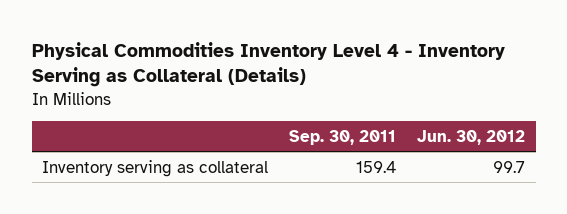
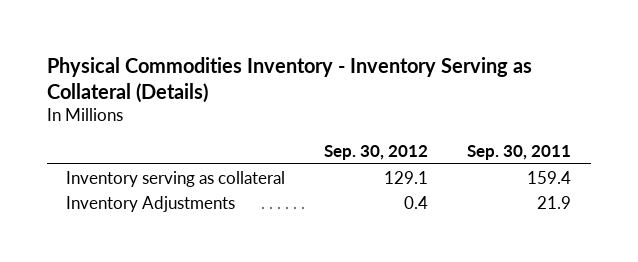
[31,41,505,88] Physical Commodities Inventory Level 4 - Inventory Serving as Collateral (Details) -> [46,56,532,103] Physical Commodities Inventory - Inventory Serving as Collateral (Details)
[417,129,526,145] Jun. 30, 2012 -> none
none -> [324,144,429,160] Sep. 30, 2012
none -> [66,195,236,212] Inventory Adjustments

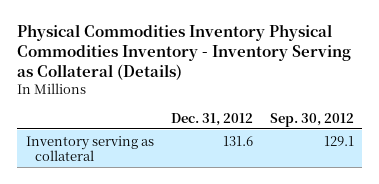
[46,56,532,103] Physical Commodities Inventory - Inventory Serving as Collateral (Details) -> [17,24,352,80] Physical Commodities Inventory Physical Commodities Inventory - Inventory Serving as Collateral (Details)
[467,144,572,160] Sep. 30, 2011 -> none
none -> [170,112,253,126] Dec. 31, 2012
[66,195,236,212] Inventory Adjustments -> none

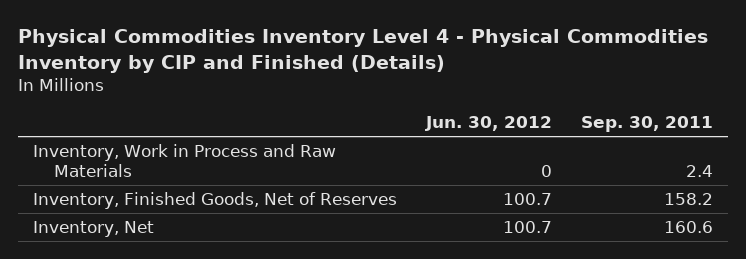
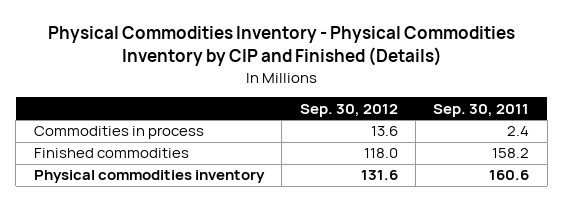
[17,29,708,74] Physical Commodities Inventory Level 4 - Physical Commodities Inventory by CIP and Finished (Details) -> [47,26,515,67] Physical Commodities Inventory - Physical Commodities Inventory by CIP and Finished (Details)
[424,115,552,131] Jun. 30, 2012 -> none
none -> [299,103,398,117] Sep. 30, 2012
[32,144,336,177] Inventory, Work in Process and Raw Materials -> [33,126,204,140] Commodities in process
[32,192,397,210] Inventory, Finished Goods, Net of Reserves -> [33,148,189,159] Finished commodities
[32,221,154,238] Inventory, Net -> [33,170,265,184] Physical commodities inventory

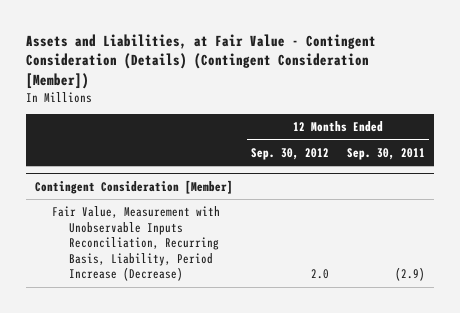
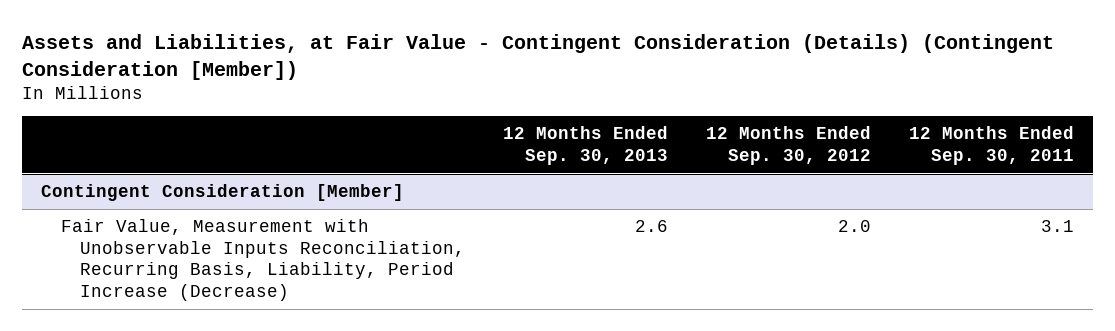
none -> [503,126,669,165] 12 Months Ended Sep. 30, 2013
[394,267,425,282] (2.9) -> [1041,220,1075,233] 3.1

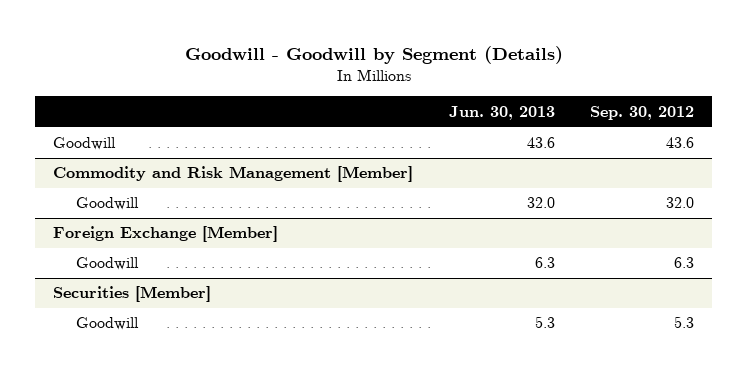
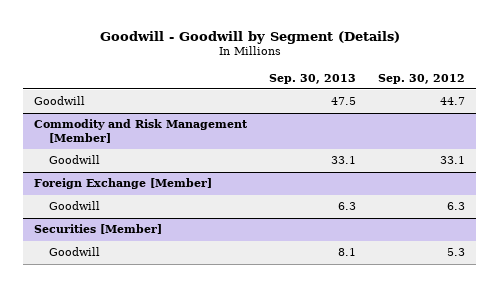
[448,105,555,120] Jun. 30, 2013 -> none
none -> [269,73,357,84] Sep. 30, 2013
[666,137,695,149] 43.6 -> [439,97,465,106] 44.7
[666,197,695,209] 32.0 -> [439,156,465,165] 33.1

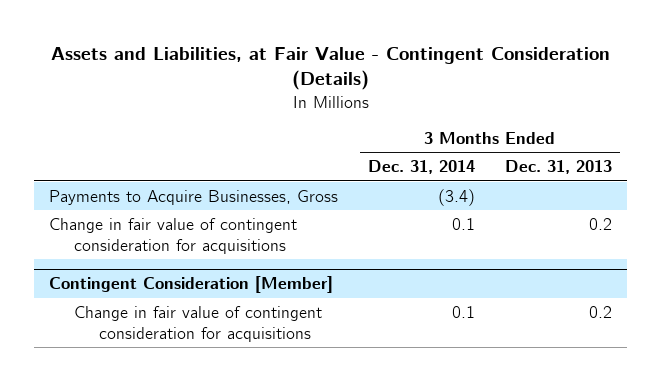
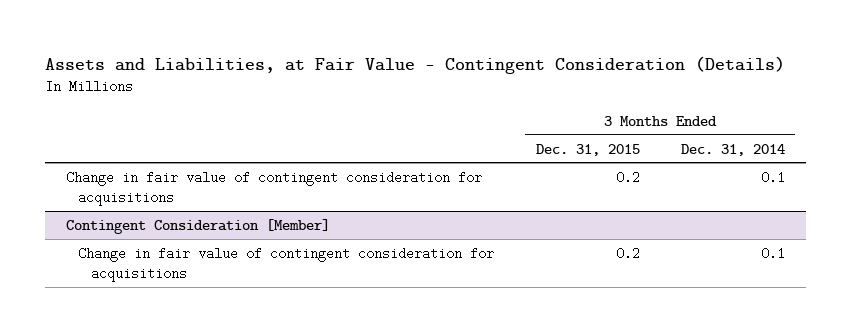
[505,160,613,175] Dec. 31, 2013 -> none
none -> [535,143,640,156] Dec. 31, 2015
[48,189,338,205] Payments to Acquire Businesses, Gross -> none

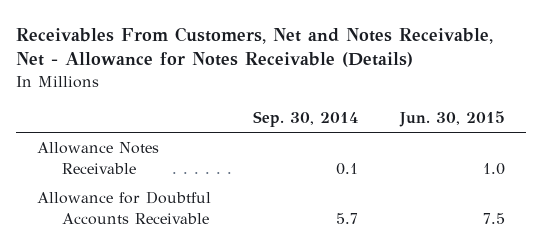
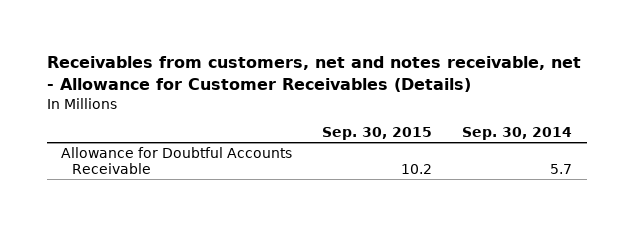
[16,26,494,68] Receivables From Customers, Net and Notes Receivable, Net - Allowance for Notes Receivable (Details) -> [46,56,581,92] Receivables from customers, net and notes receivable, net - Allowance for Customer Receivables (Details)
[399,110,506,127] Jun. 30, 2015 -> none
none -> [322,127,433,141] Sep. 30, 2015
[37,142,160,174] Allowance Notes Receivable -> none

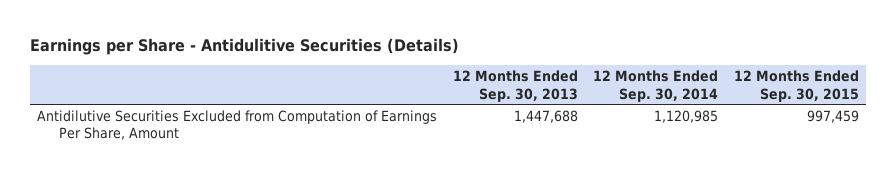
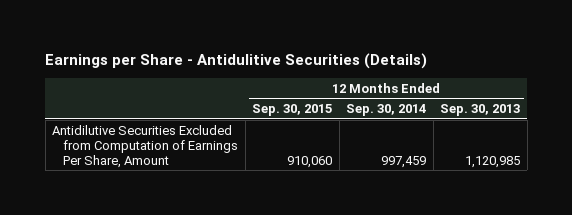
[513,109,578,123] 1,447,688 -> [465,155,521,168] 1,120,985
[654,109,719,123] 1,120,985 -> [381,155,427,168] 997,459
[806,109,859,123] 997,459 -> [287,155,333,168] 910,060

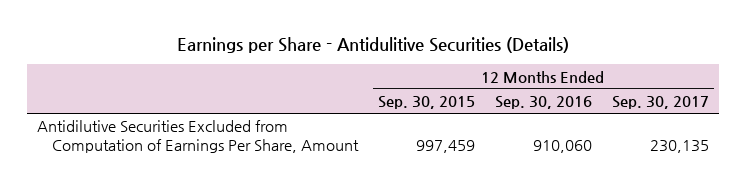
[346,104,427,117] Sep. 30, 2014 -> none
[440,104,521,117] Sep. 30, 2013 -> none
none -> [494,95,592,109] Sep. 30, 2016
none -> [611,95,709,109] Sep. 30, 2017
[287,155,333,168] 910,060 -> [415,139,475,153] 997,459

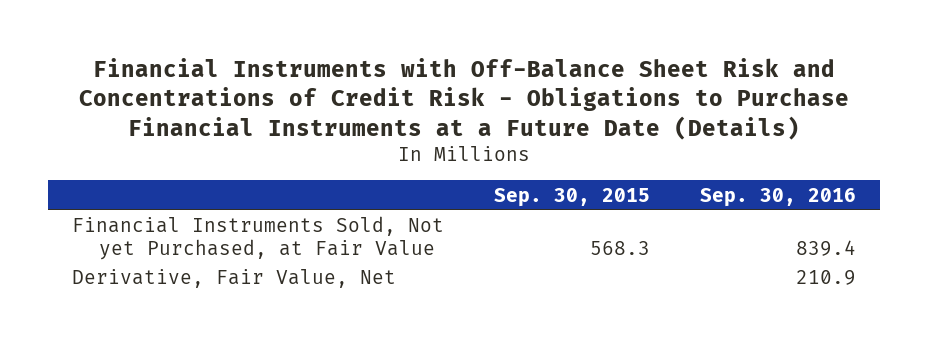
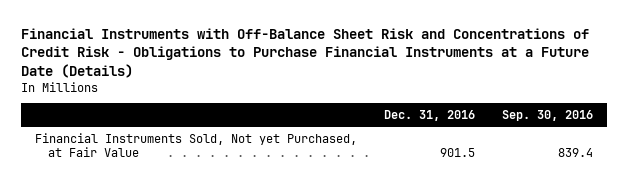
[494,187,651,207] Sep. 30, 2015 -> none
none -> [384,109,476,121] Dec. 31, 2016
[72,269,397,289] Derivative, Fair Value, Net -> none

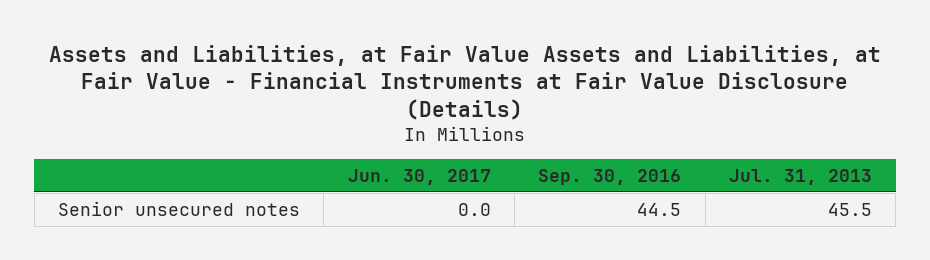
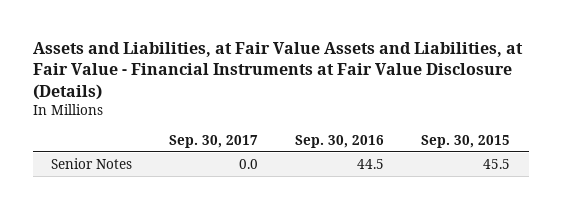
[347,168,491,185] Jun. 30, 2017 -> none
[729,168,873,185] Jul. 31, 2013 -> none
none -> [169,135,259,149] Sep. 30, 2017
none -> [421,135,511,149] Sep. 30, 2015
[58,201,301,217] Senior unsecured notes -> [51,158,133,170] Senior Notes

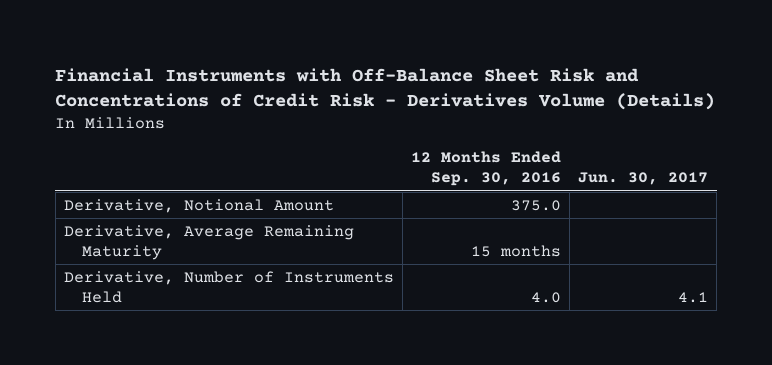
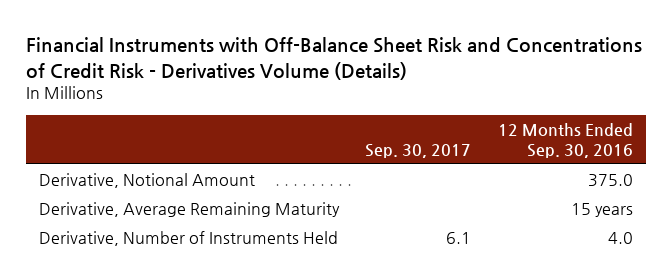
[578,172,709,186] Jun. 30, 2017 -> none
none -> [365,144,472,159] Sep. 30, 2017
[471,244,562,257] 15 months -> [570,203,633,218] 15 years

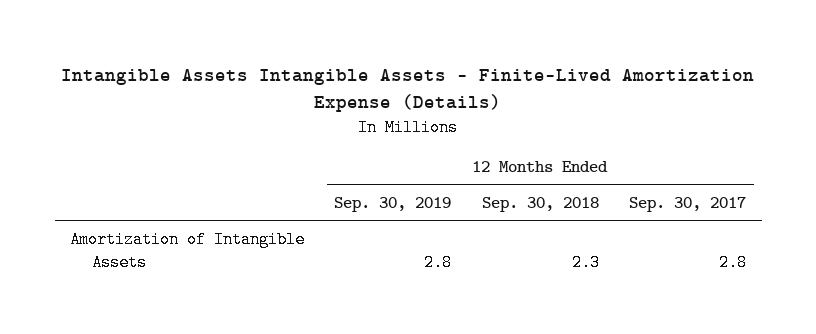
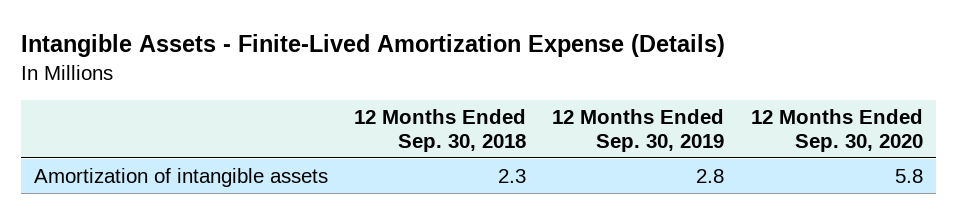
[61,69,755,113] Intangible Assets Intangible Assets - Finite-Lived Amortization Expense (Details) -> [20,34,725,58] Intangible Assets - Finite-Lived Amortization Expense (Details)
[629,196,747,212] Sep. 30, 2017 -> none
none -> [750,108,923,152] 12 Months Ended Sep. 30, 2020
[69,231,305,271] Amortization of Intangible Assets -> [33,168,328,188] Amortization of intangible assets

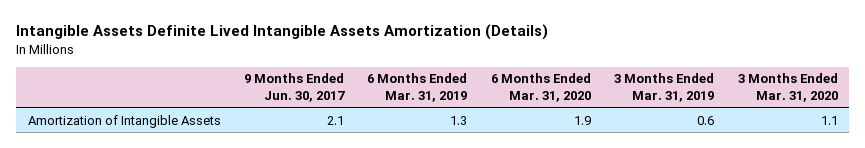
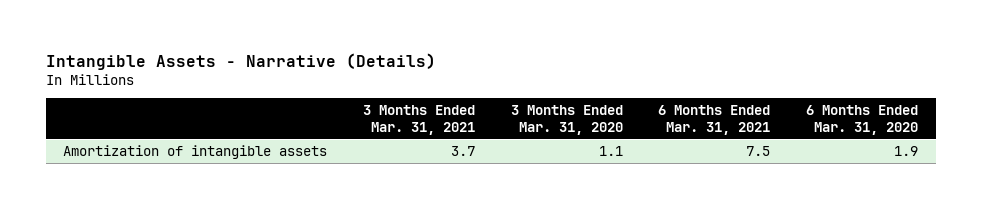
[15,24,548,41] Intangible Assets Definite Lived Intangible Assets Amortization (Details) -> [45,52,436,70] Intangible Assets - Narrative (Details)
[244,73,346,102] 9 Months Ended Jun. 30, 2017 -> none
[367,73,468,102] 6 Months Ended Mar. 31, 2019 -> none
[614,73,715,102] 3 Months Ended Mar. 31, 2019 -> none
none -> [362,104,475,136] 3 Months Ended Mar. 31, 2021
none -> [658,104,771,136] 6 Months Ended Mar. 31, 2021
[27,114,221,128] Amortization of Intangible Assets -> [63,145,328,160] Amortization of intangible assets

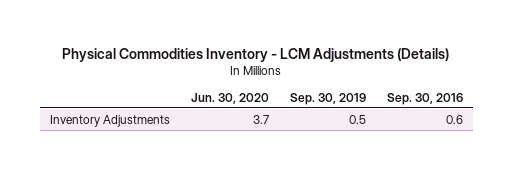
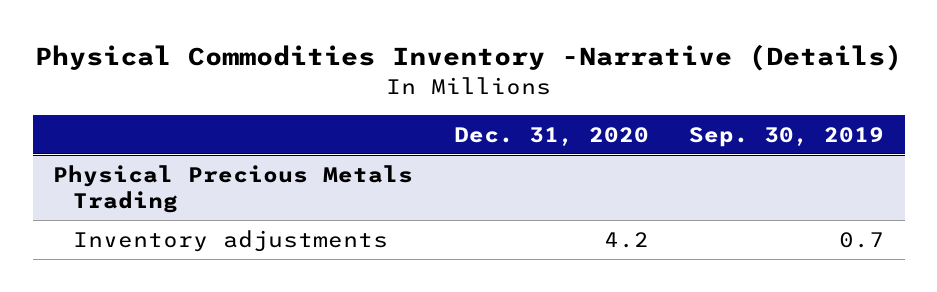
[62,47,450,62] Physical Commodities Inventory - LCM Adjustments (Details) -> [34,44,902,72] Physical Commodities Inventory -Narrative (Details)
[190,93,269,105] Jun. 30, 2020 -> none
[386,93,463,106] Sep. 30, 2016 -> none
none -> [453,126,649,146] Dec. 31, 2020
none -> [52,164,413,213] Physical Precious Metals Trading
[50,114,171,127] Inventory Adjustments -> [73,229,389,252] Inventory adjustments
[348,114,366,124] 0.5 -> [839,231,885,248] 0.7

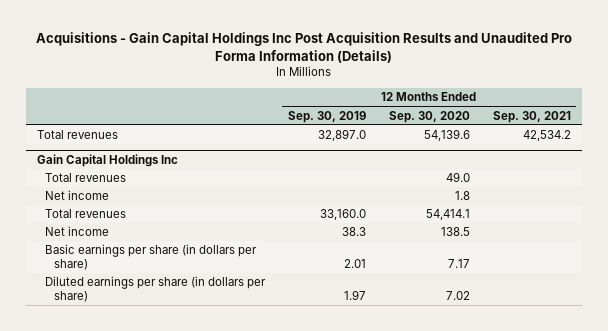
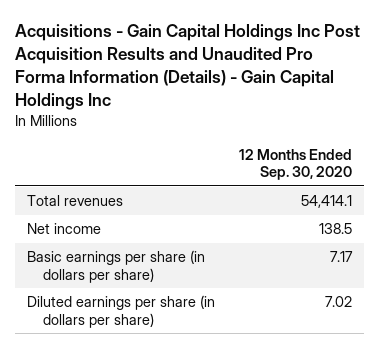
[35,32,572,63] Acquisitions - Gain Capital Holdings Inc Post Acquisition Results and Unaudited Pro Forma Information (Details) -> [14,24,360,110] Acquisitions - Gain Capital Holdings Inc Post Acquisition Results and Unaudited Pro Forma Information (Details) - Gain Capital Holdings Inc
[288,110,367,123] Sep. 30, 2019 -> none
[492,110,571,123] Sep. 30, 2021 -> none
[36,130,118,140] Total revenues -> none
[36,153,178,167] Gain Capital Holdings Inc -> none
[45,173,127,183] Total revenues -> none
[45,190,110,201] Net income -> none

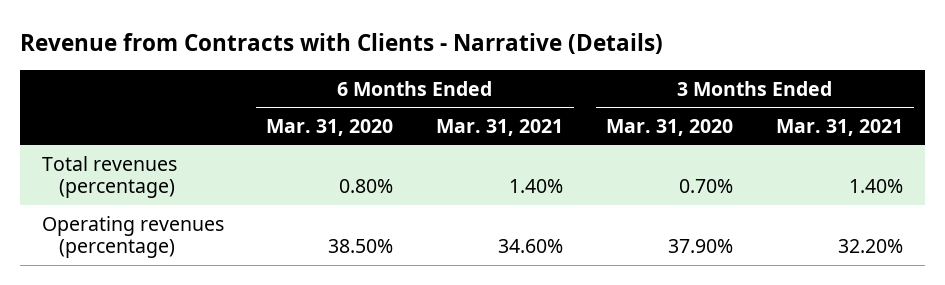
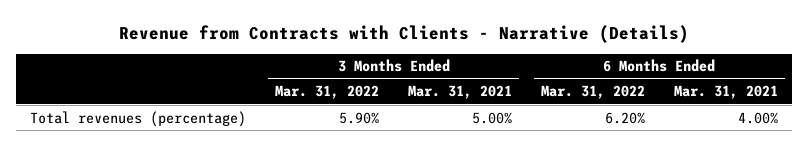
[266,118,394,136] Mar. 31, 2020 -> none
[606,118,734,136] Mar. 31, 2020 -> none
none -> [275,85,380,100] Mar. 31, 2022
none -> [540,85,645,100] Mar. 31, 2022
[41,215,224,259] Operating revenues (percentage) -> none
[509,179,564,194] 1.40% -> [737,111,778,124] 4.00%
[849,179,904,194] 1.40% -> [472,111,513,124] 5.00%

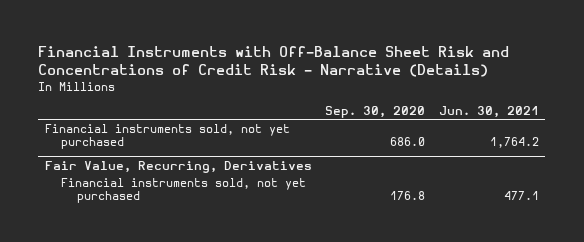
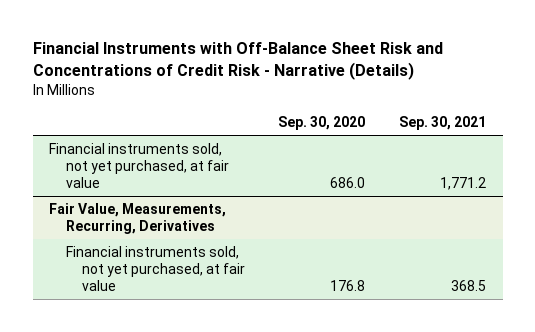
[438,106,539,119] Jun. 30, 2021 -> none
none -> [398,116,486,131] Sep. 30, 2021
[45,123,291,150] Financial instruments sold, not yet purchased -> [49,143,229,189] Financial instruments sold, not yet purchased, at fair value
[45,160,313,173] Fair Value, Recurring, Derivatives -> [49,203,227,235] Fair Value, Measurements, Recurring, Derivatives
[61,177,307,204] Financial instruments sold, not yet purchased -> [65,246,245,292] Financial instruments sold, not yet purchased, at fair value

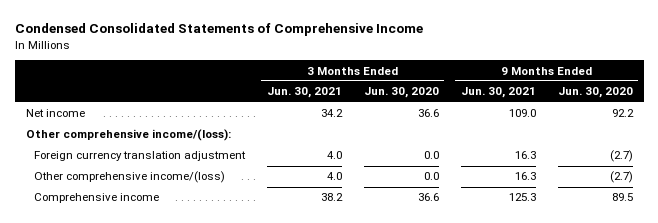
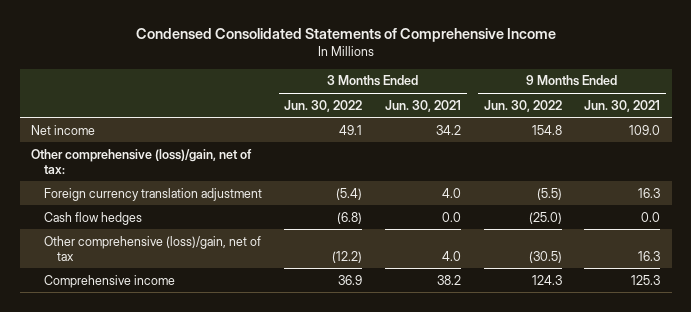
[363,87,439,99] Jun. 30, 2020 -> none
[557,87,633,99] Jun. 30, 2020 -> none
none -> [284,99,363,112] Jun. 30, 2022
none -> [483,99,562,112] Jun. 30, 2022
[25,129,231,142] Other comprehensive income/(loss): -> [31,148,253,174] Other comprehensive (loss)/gain, net of tax:
none -> [43,211,142,225] Cash flow hedges
[33,171,225,184] Other comprehensive income/(loss) -> [43,235,261,261] Other comprehensive (loss)/gain, net of tax

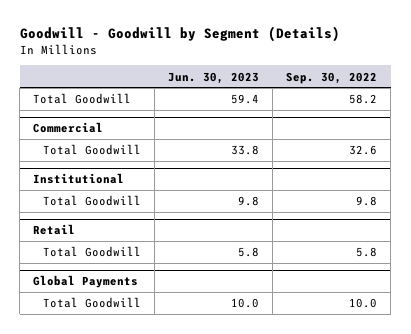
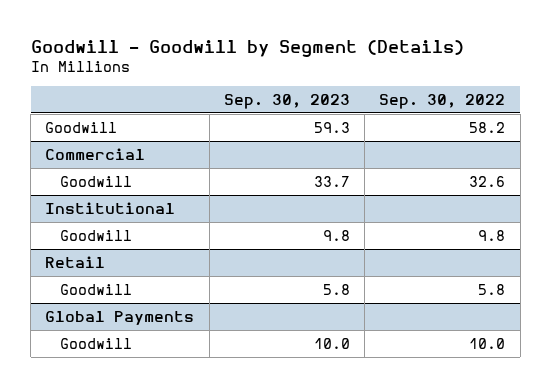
[168,71,260,84] Jun. 30, 2023 -> none
none -> [223,94,350,110] Sep. 30, 2023
[33,93,132,105] Total Goodwill -> [45,121,118,133] Goodwill
[43,144,142,156] Total Goodwill -> [59,175,132,187] Goodwill
[43,195,142,207] Total Goodwill -> [59,229,132,241] Goodwill
[43,246,142,258] Total Goodwill -> [59,283,132,295] Goodwill
[43,297,142,309] Total Goodwill -> [59,337,132,349] Goodwill

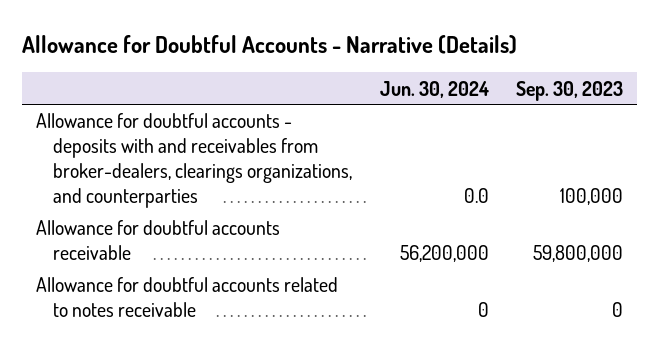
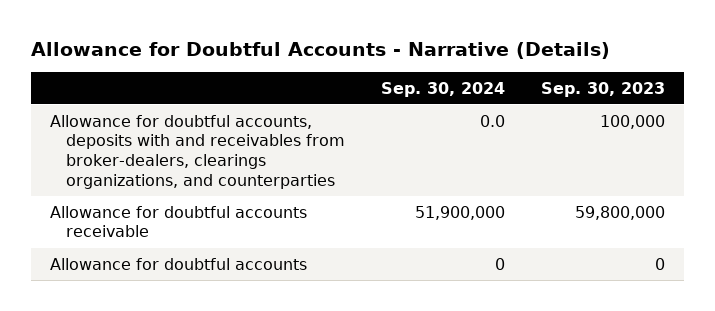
[379,80,489,98] Jun. 30, 2024 -> none
none -> [381,81,506,97] Sep. 30, 2024
[35,113,352,208] Allowance for doubtful accounts - deposits with and receivables from broker-dealers, clearings organizations, and counterparties -> [49,114,345,189] Allowance for doubtful accounts, deposits with and receivables from broker-dealers, clearings organizations, and counterparties
[35,277,338,318] Allowance for doubtful accounts related to notes receivable -> [49,257,307,270] Allowance for doubtful accounts

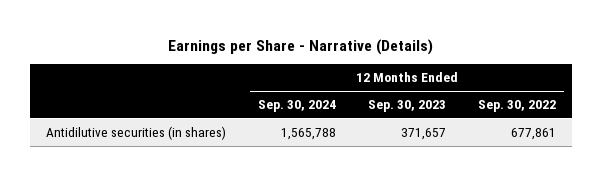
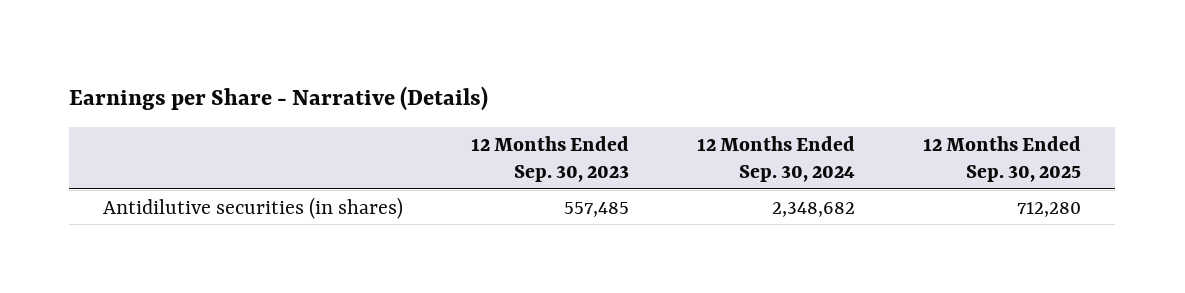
[478,100,557,113] Sep. 30, 2022 -> none
none -> [923,136,1082,182] 12 Months Ended Sep. 30, 2025
[280,128,336,141] 1,565,788 -> [772,201,856,217] 2,348,682
[401,128,447,141] 371,657 -> [564,201,630,217] 557,485

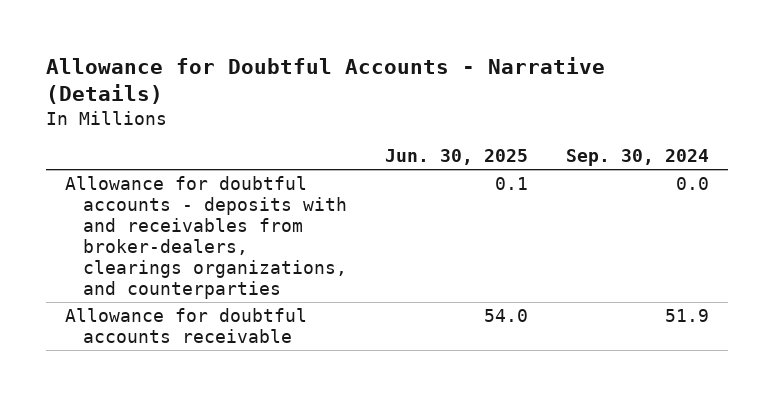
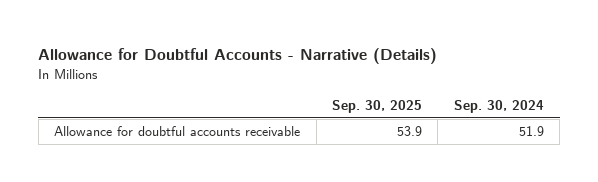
[385,149,529,166] Jun. 30, 2025 -> none
none -> [331,100,422,114] Sep. 30, 2025
[65,175,348,300] Allowance for doubtful accounts - deposits with and receivables from broker-dealers, clearings organizations, and counterparties -> none

